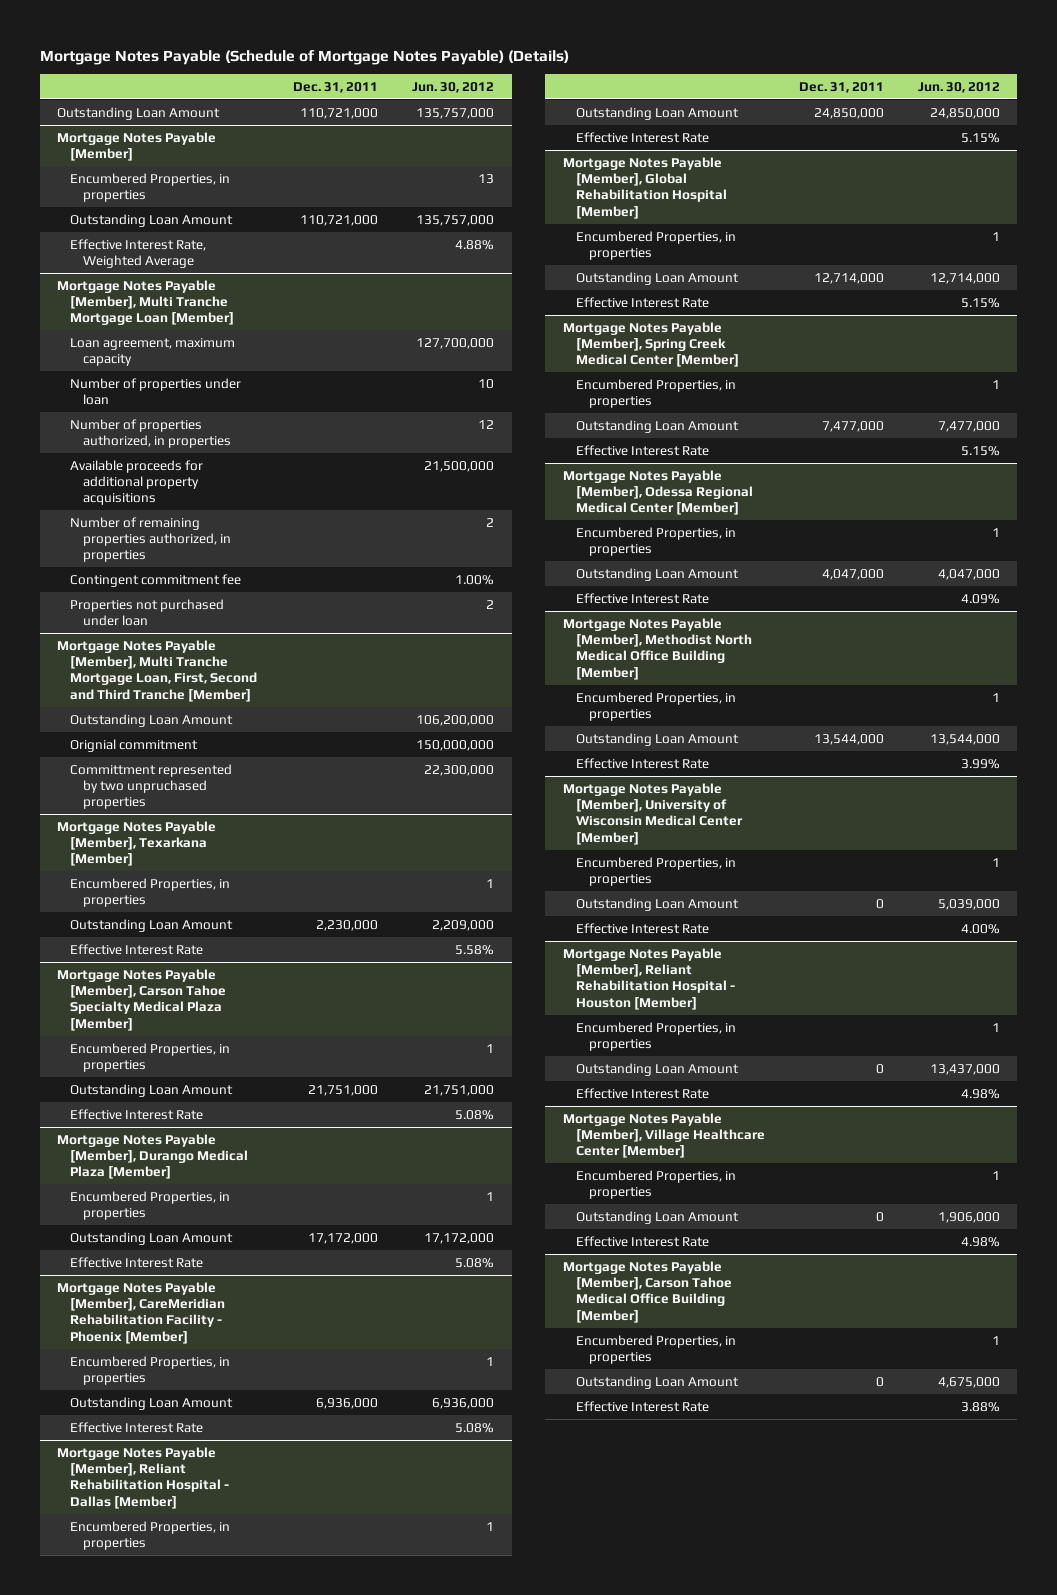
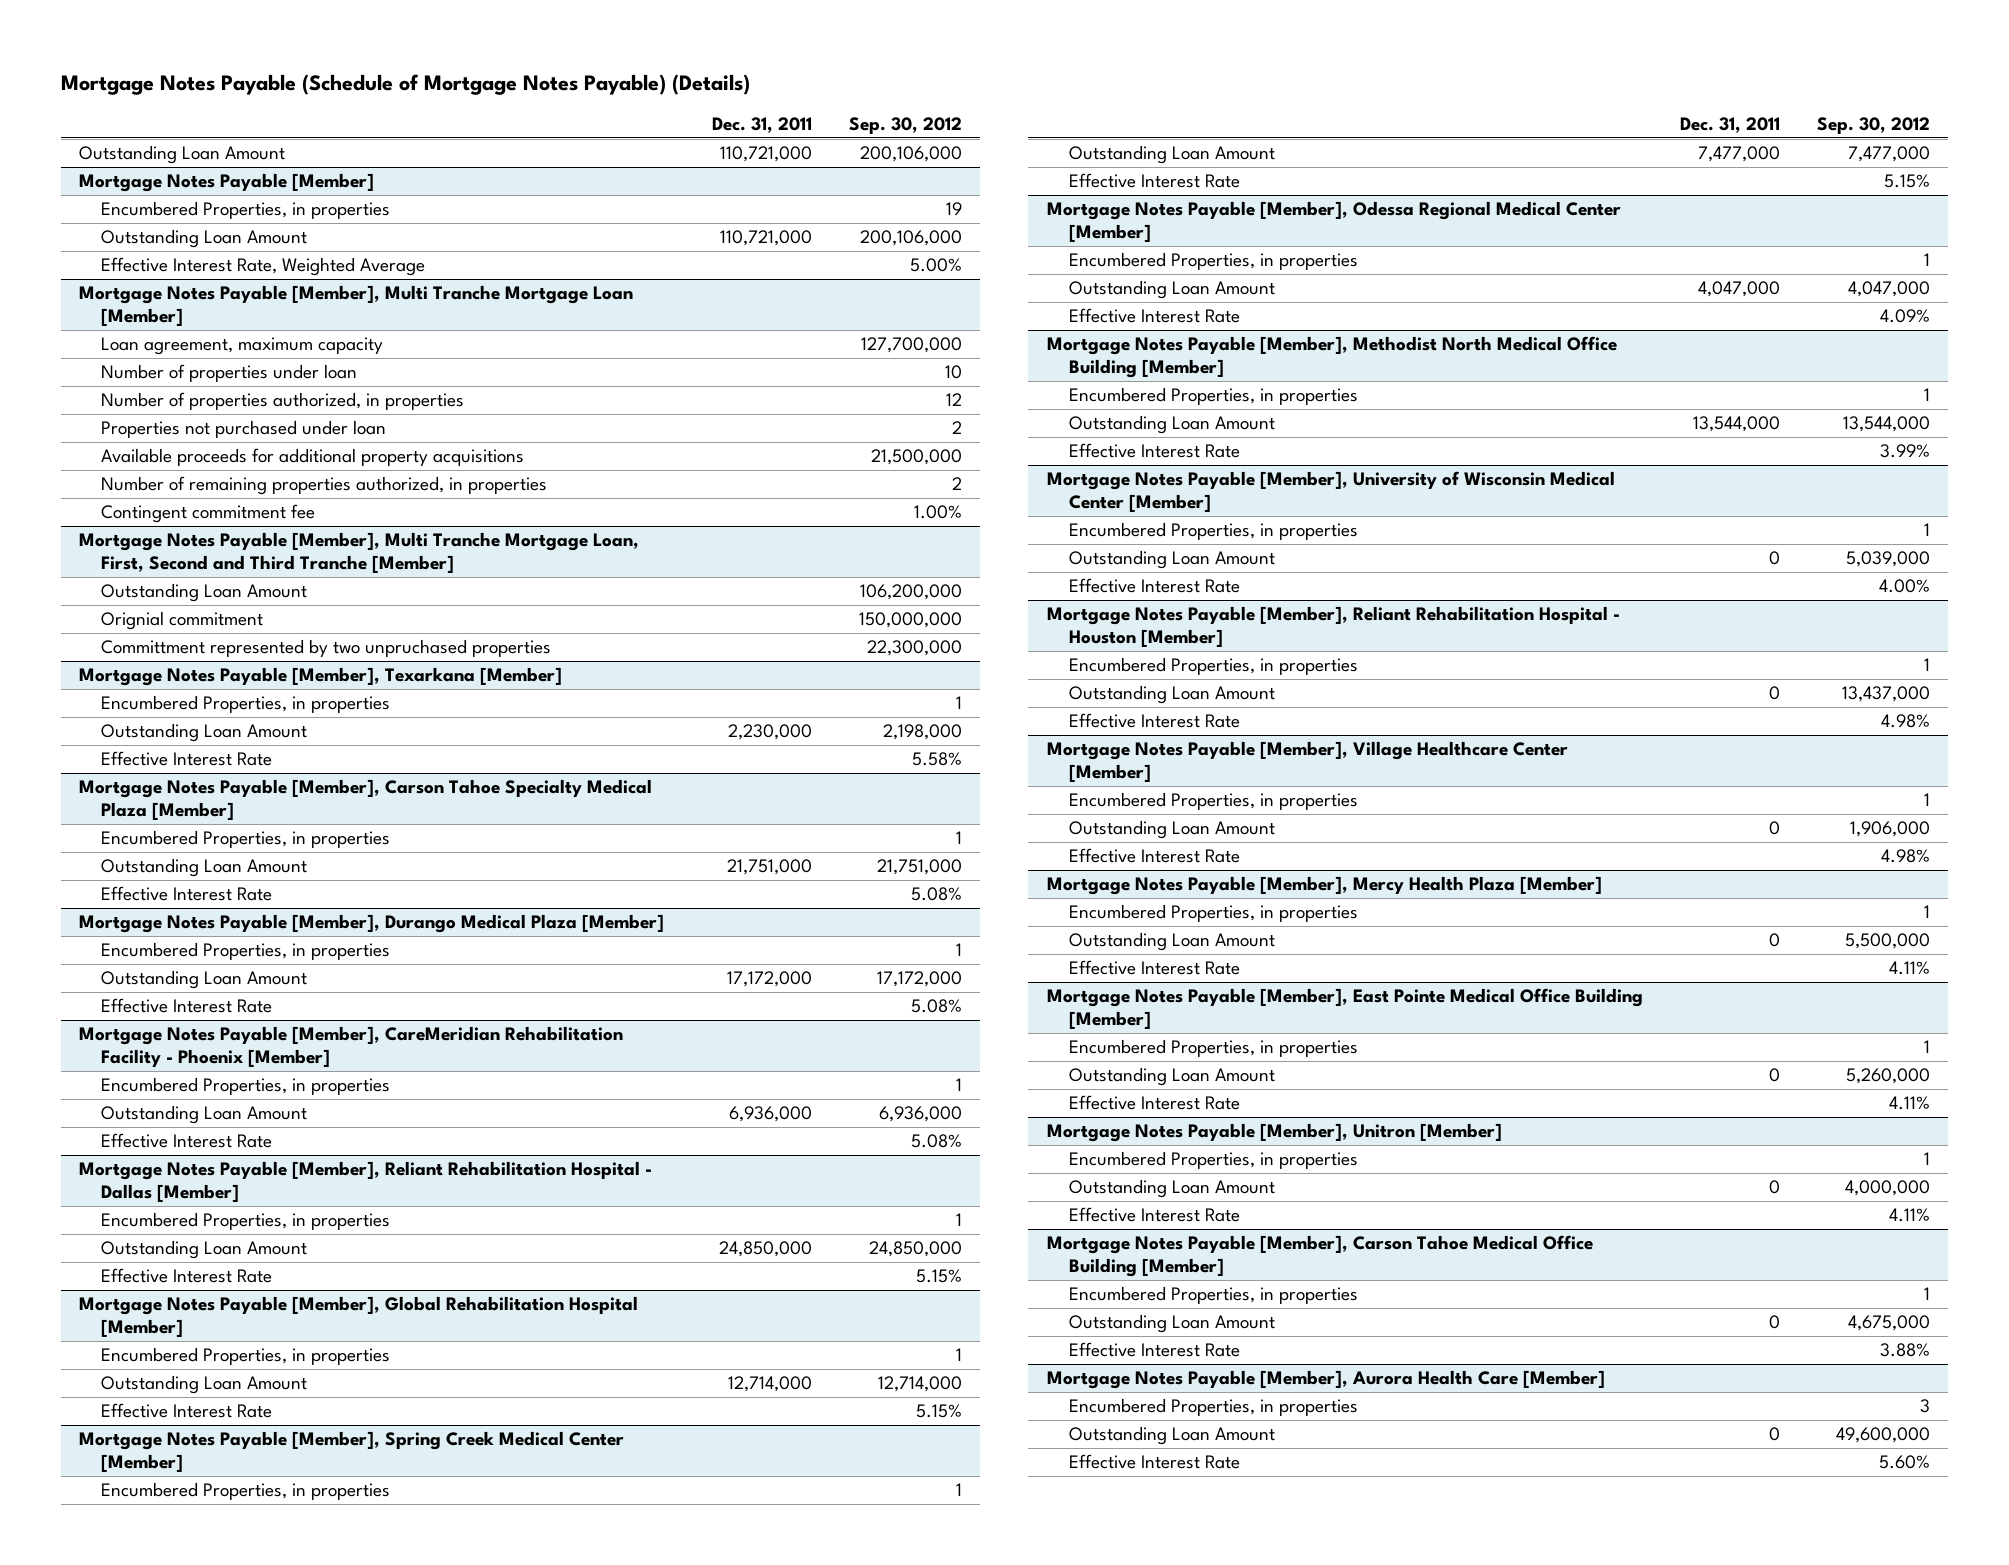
[412,81,495,93] Jun. 30, 2012 -> none
none -> [849,116,963,134] Sep. 30, 2012
[69,598,224,627] Properties not purchased under loan -> [101,420,387,439] Properties not purchased under loan
none -> [1046,876,1602,896] Mortgage Notes Payable [Member], Mercy Health Plaza [Member]
none -> [1069,904,1359,923] Encumbered Properties, in properties
none -> [1069,932,1276,952] Outstanding Loan Amount
none -> [1069,960,1241,976] Effective Interest Rate
none -> [1046,988,1643,1029] Mortgage Notes Payable [Member], East Pointe Medical Office Building [Member]
none -> [1069,1039,1359,1058] Encumbered Properties, in properties
none -> [1069,1067,1276,1087] Outstanding Loan Amount
none -> [1069,1095,1241,1111] Effective Interest Rate
none -> [1046,1123,1502,1143] Mortgage Notes Payable [Member], Unitron [Member]
none -> [1069,1151,1359,1170] Encumbered Properties, in properties
none -> [1069,1179,1276,1199] Outstanding Loan Amount
none -> [1069,1207,1241,1223] Effective Interest Rate
none -> [1046,1370,1605,1390] Mortgage Notes Payable [Member], Aurora Health Care [Member]
none -> [1069,1398,1359,1417] Encumbered Properties, in properties
none -> [1069,1426,1276,1446] Outstanding Loan Amount
none -> [1069,1454,1241,1470] Effective Interest Rate

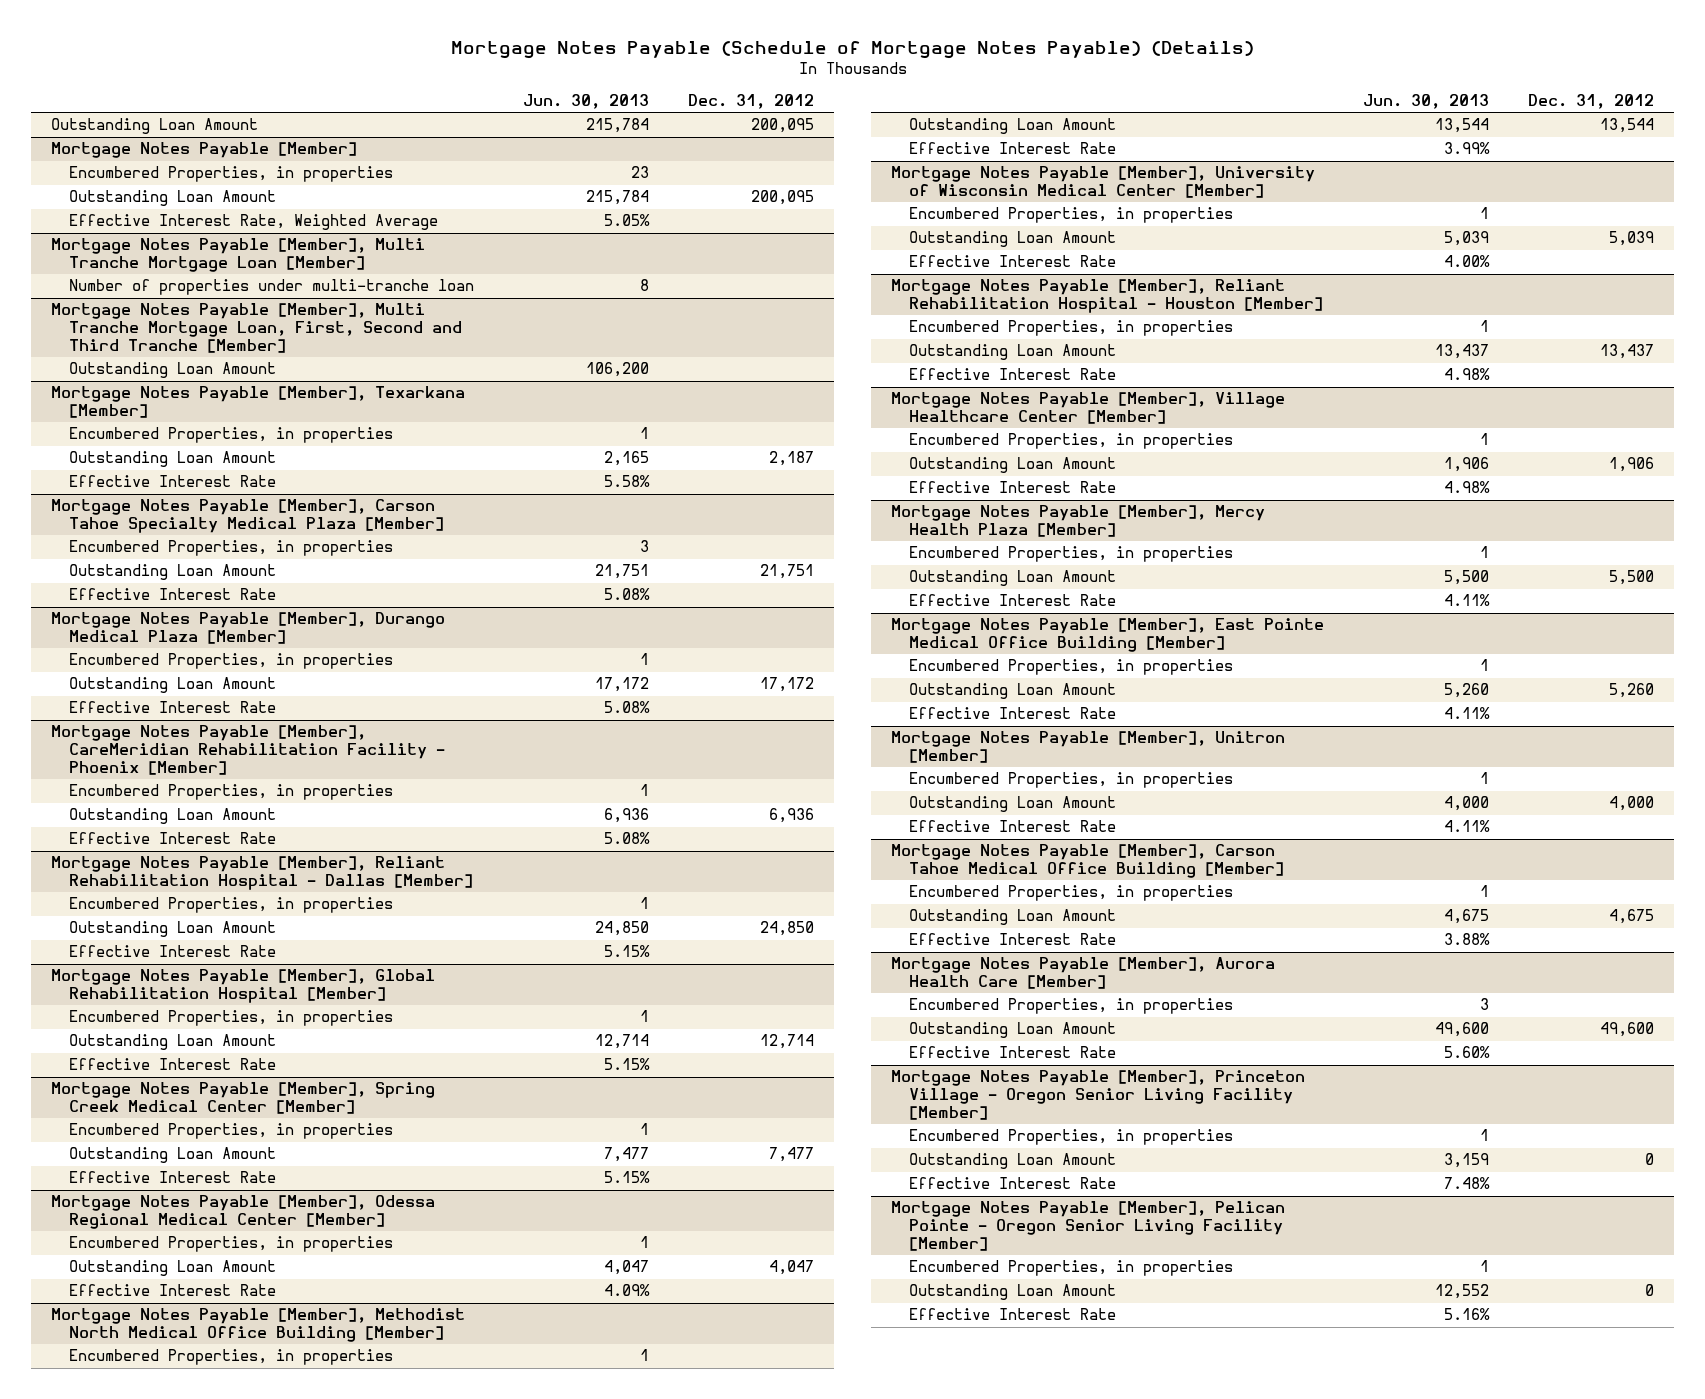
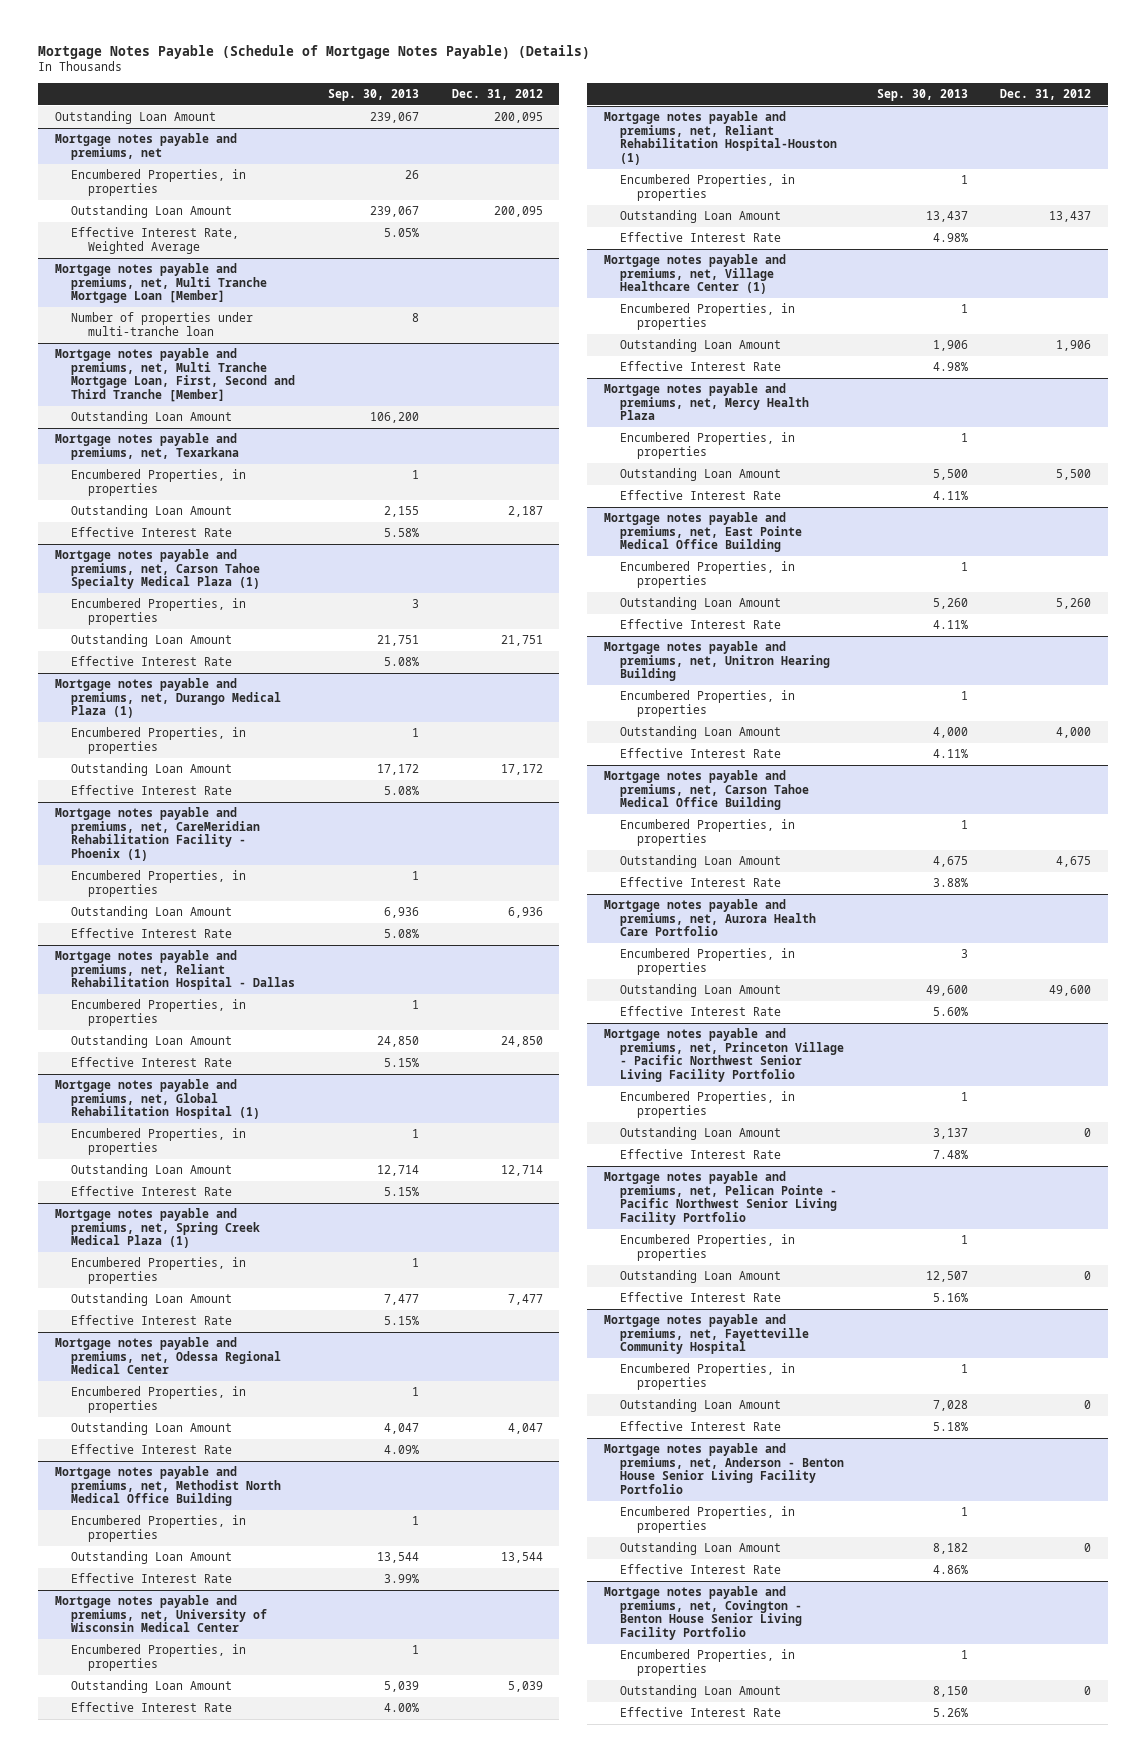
[523,94,650,110] Jun. 30, 2013 -> none
none -> [327,88,419,101] Sep. 30, 2013
[50,142,357,159] Mortgage Notes Payable [Member] -> [54,133,237,160] Mortgage notes payable and premiums, net
[50,238,425,272] Mortgage Notes Payable [Member], Multi Tranche Mortgage Loan [Member] -> [54,263,268,304] Mortgage notes payable and premiums, net, Multi Tranche Mortgage Loan [Member]
[50,303,462,353] Mortgage Notes Payable [Member], Multi Tranche Mortgage Loan, First, Second and Third Tranche [Member] -> [54,348,296,403] Mortgage notes payable and premiums, net, Multi Tranche Mortgage Loan, First, Second and Third Tranche [Member]
[50,386,465,418] Mortgage Notes Payable [Member], Texarkana [Member] -> [54,433,240,460] Mortgage notes payable and premiums, net, Texarkana
[50,499,444,533] Mortgage Notes Payable [Member], Carson Tahoe Specialty Medical Plaza [Member] -> [54,549,261,590] Mortgage notes payable and premiums, net, Carson Tahoe Specialty Medical Plaza (1)
[50,612,445,644] Mortgage Notes Payable [Member], Durango Medical Plaza [Member] -> [54,678,282,719] Mortgage notes payable and premiums, net, Durango Medical Plaza (1)
[50,725,445,775] Mortgage Notes Payable [Member], CareMeridian Rehabilitation Facility - Phoenix [Member] -> [54,807,261,862] Mortgage notes payable and premiums, net, CareMeridian Rehabilitation Facility - Phoenix (1)
[50,856,473,890] Mortgage Notes Payable [Member], Reliant Rehabilitation Hospital - Dallas [Member] -> [54,950,296,991] Mortgage notes payable and premiums, net, Reliant Rehabilitation Hospital - Dallas
[50,969,435,1003] Mortgage Notes Payable [Member], Global Rehabilitation Hospital [Member] -> [54,1079,261,1120] Mortgage notes payable and premiums, net, Global Rehabilitation Hospital (1)
[50,1082,435,1114] Mortgage Notes Payable [Member], Spring Creek Medical Center [Member] -> [54,1208,261,1249] Mortgage notes payable and premiums, net, Spring Creek Medical Plaza (1)
[50,1195,435,1229] Mortgage Notes Payable [Member], Odessa Regional Medical Center [Member] -> [54,1337,282,1375] Mortgage notes payable and premiums, net, Odessa Regional Medical Center
[50,1308,465,1342] Mortgage Notes Payable [Member], Methodist North Medical Office Building [Member] -> [54,1466,282,1507] Mortgage notes payable and premiums, net, Methodist North Medical Office Building
[890,166,1315,198] Mortgage Notes Payable [Member], University of Wisconsin Medical Center [Member] -> [54,1595,268,1633] Mortgage notes payable and premiums, net, University of Wisconsin Medical Center
[890,279,1323,313] Mortgage Notes Payable [Member], Reliant Rehabilitation Hospital - Houston [Member] -> [603,111,838,166] Mortgage notes payable and premiums, net, Reliant Rehabilitation Hospital-Houston (1)
[890,392,1285,424] Mortgage Notes Payable [Member], Village Healthcare Center [Member] -> [603,254,786,295] Mortgage notes payable and premiums, net, Village Healthcare Center (1)
[890,505,1265,537] Mortgage Notes Payable [Member], Mercy Health Plaza [Member] -> [603,383,810,421] Mortgage notes payable and premiums, net, Mercy Health Plaza
[890,618,1324,652] Mortgage Notes Payable [Member], East Pointe Medical Office Building [Member] -> [603,512,803,553] Mortgage notes payable and premiums, net, East Pointe Medical Office Building
[890,731,1285,763] Mortgage Notes Payable [Member], Unitron [Member] -> [603,641,831,682] Mortgage notes payable and premiums, net, Unitron Hearing Building
[890,844,1284,878] Mortgage Notes Payable [Member], Carson Tahoe Medical Office Building [Member] -> [603,770,810,811] Mortgage notes payable and premiums, net, Carson Tahoe Medical Office Building
[890,957,1275,989] Mortgage Notes Payable [Member], Aurora Health Care [Member] -> [603,899,817,937] Mortgage notes payable and premiums, net, Aurora Health Care Portfolio
[890,1070,1305,1120] Mortgage Notes Payable [Member], Princeton Village - Oregon Senior Living Facility [Member] -> [603,1028,845,1083] Mortgage notes payable and premiums, net, Princeton Village - Pacific Northwest Senior Living Facility Portfolio
[890,1201,1285,1251] Mortgage Notes Payable [Member], Pelican Pointe - Oregon Senior Living Facility [Member] -> [603,1171,838,1226] Mortgage notes payable and premiums, net, Pelican Pointe - Pacific Northwest Senior Living Facility Portfolio
none -> [603,1314,810,1355] Mortgage notes payable and premiums, net, Fayetteville Community Hospital
none -> [620,1363,796,1390] Encumbered Properties, in properties
none -> [620,1399,782,1413] Outstanding Loan Amount
none -> [620,1421,782,1432] Effective Interest Rate
none -> [603,1443,845,1495] Mortgage notes payable and premiums, net, Anderson - Benton House Senior Living Facility Portfolio
none -> [620,1506,796,1533] Encumbered Properties, in properties
none -> [620,1542,782,1556] Outstanding Loan Amount
none -> [620,1564,782,1575] Effective Interest Rate
none -> [603,1586,803,1641] Mortgage notes payable and premiums, net, Covington - Benton House Senior Living Facility Portfolio
none -> [620,1649,796,1676] Encumbered Properties, in properties
none -> [620,1685,782,1699] Outstanding Loan Amount
none -> [620,1707,782,1718] Effective Interest Rate

